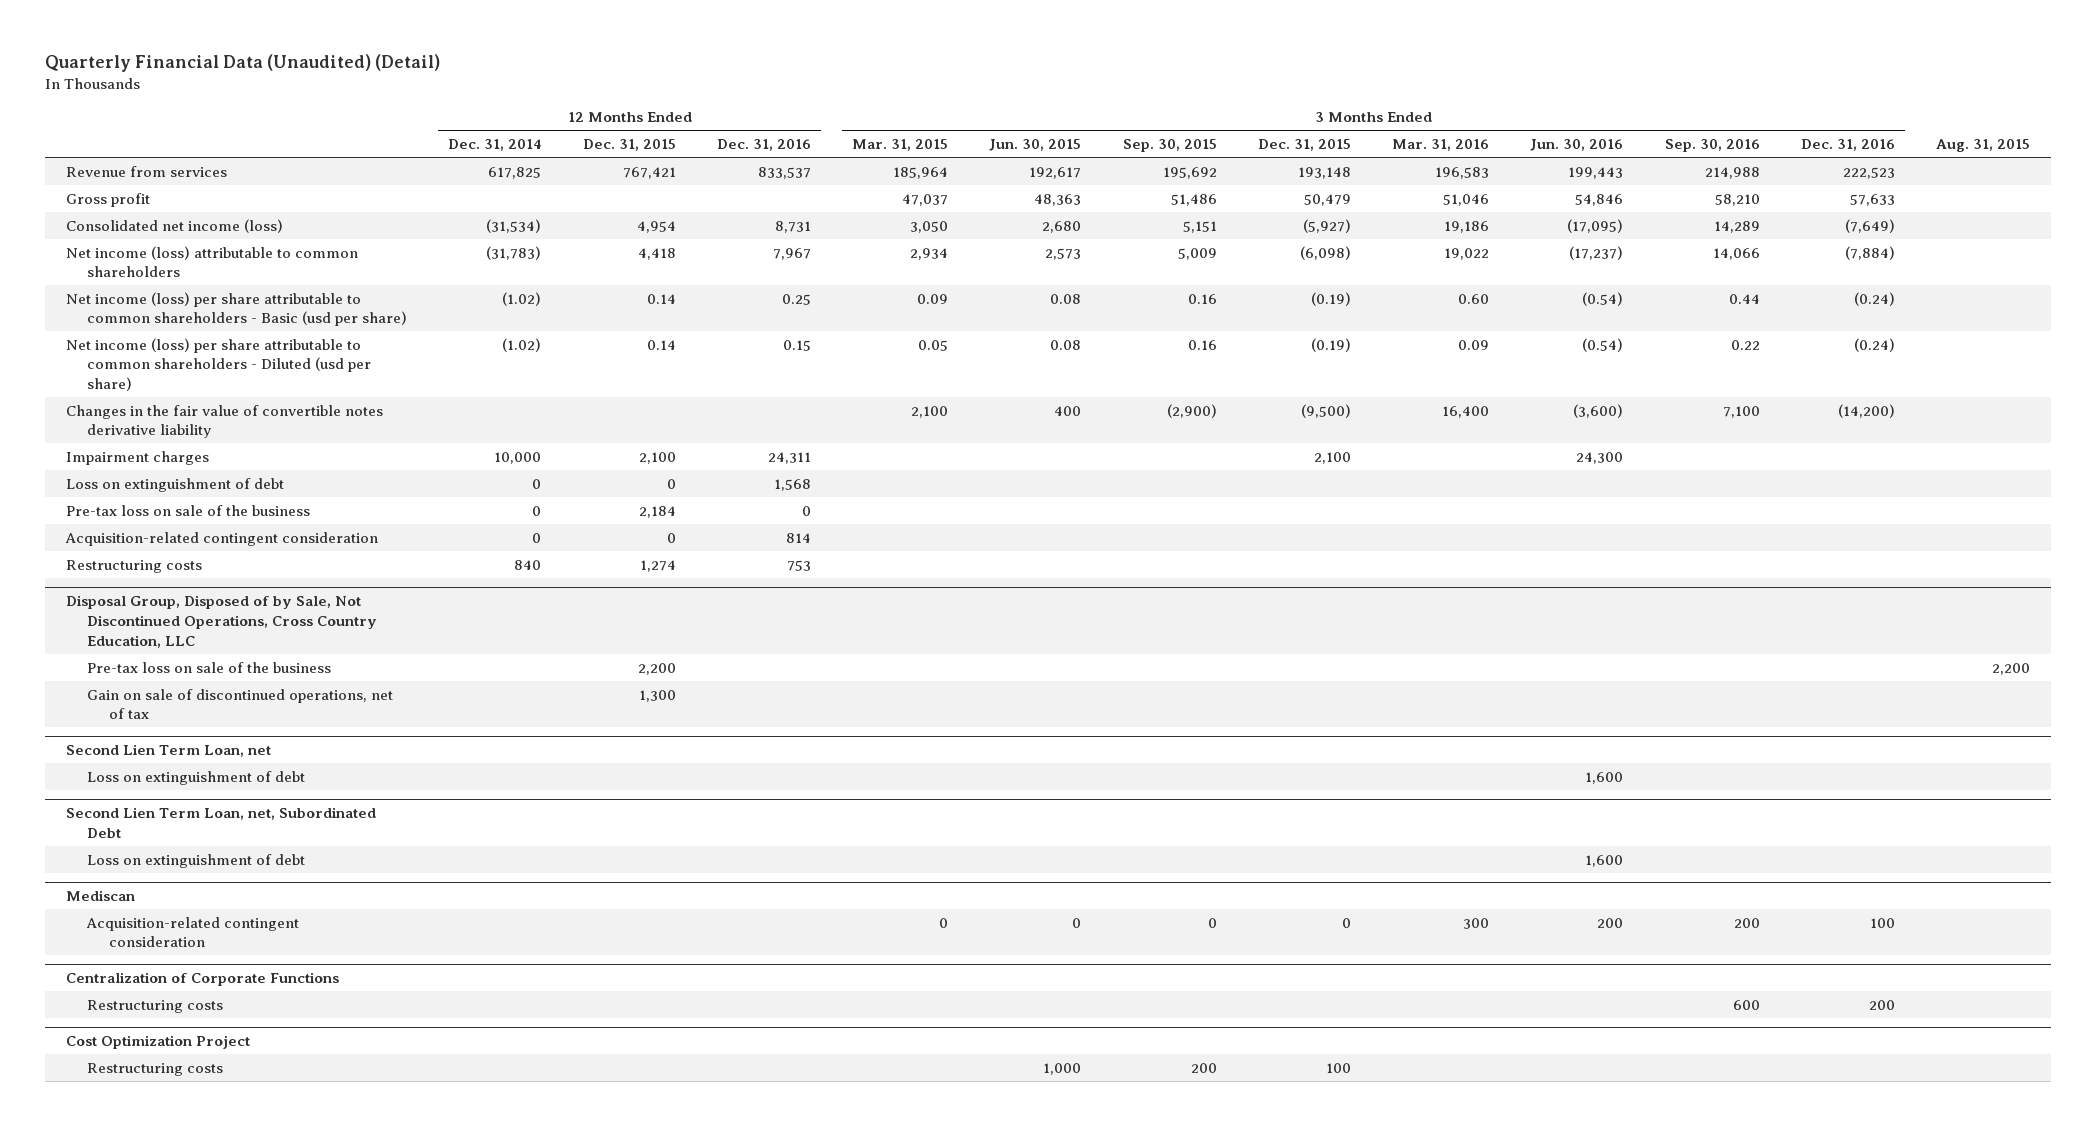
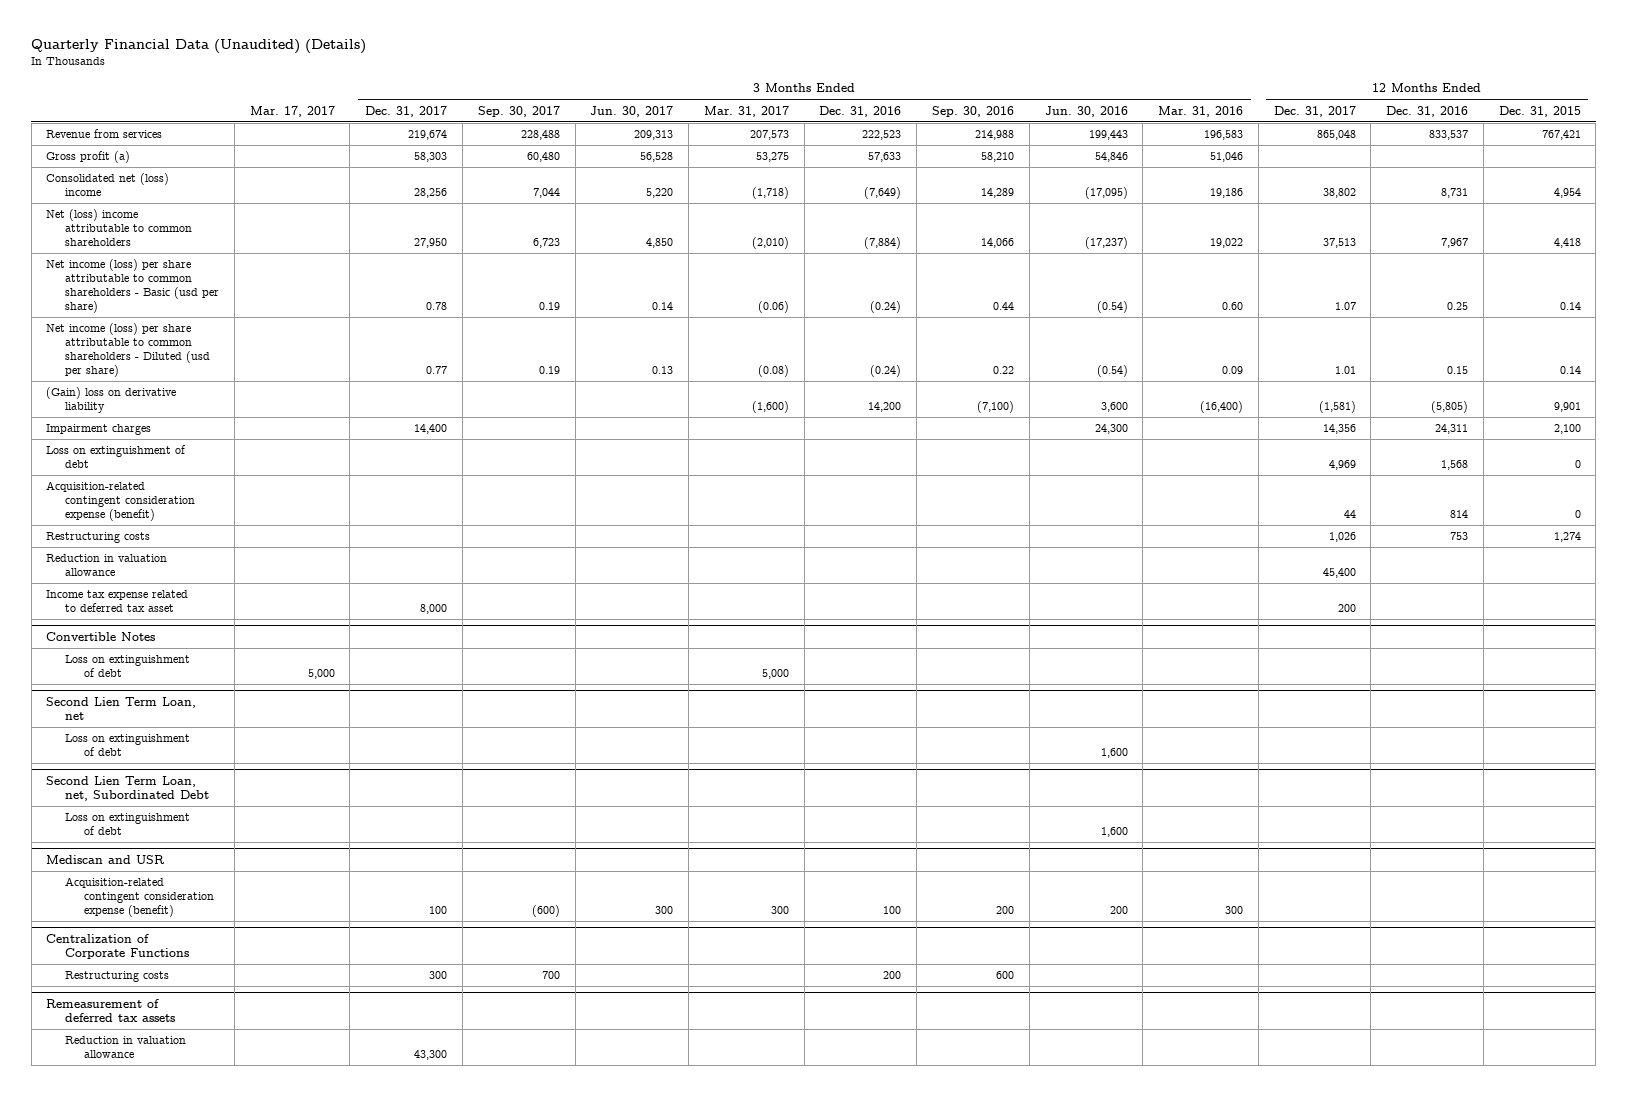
[44,54,440,73] Quarterly Financial Data (Unaudited) (Detail) -> [31,39,367,55] Quarterly Financial Data (Unaudited) (Details)
[448,139,542,152] Dec. 31, 2014 -> none
[852,139,949,152] Mar. 31, 2015 -> none
[989,139,1082,152] Jun. 30, 2015 -> none
[1122,139,1217,153] Sep. 30, 2015 -> none
[1257,139,1351,152] Dec. 31, 2015 -> none
[1936,139,2031,153] Aug. 31, 2015 -> none
none -> [249,105,335,117] Mar. 17, 2017
none -> [365,105,448,117] Dec. 31, 2017
none -> [477,105,560,117] Sep. 30, 2017
none -> [590,105,674,117] Jun. 30, 2017
none -> [703,105,789,117] Mar. 31, 2017
none -> [1273,105,1356,117] Dec. 31, 2017
[65,192,150,207] Gross profit -> [46,151,131,164] Gross profit (a)
[65,218,283,233] Consolidated net income (loss) -> [46,173,170,197] Consolidated net (loss) income
[65,245,358,278] Net income (loss) attributable to common shareholders -> [46,209,193,247] Net (loss) income attributable to common shareholders
[65,404,383,439] Changes in the fair value of convertible notes derivative liability -> none
none -> [46,387,177,414] (Gain) loss on derivative liability
[65,504,310,516] Pre-tax loss on sale of the business -> none
[64,531,378,546] Acquisition-related contingent consideration -> [46,481,196,522] Acquisition-related contingent consideration expense (benefit)
[65,595,378,648] Disposal Group, Disposed of by Sale, Not Discontinued Operations, Cross Country Education, LLC -> none
[87,661,332,673] Pre-tax loss on sale of the business -> none
[87,688,394,720] Gain on sale of discontinued operations, net of tax -> none
none -> [46,554,168,577] Reduction in valuation allowance
none -> [46,590,189,613] Income tax expense related to deferred tax asset
none -> [46,632,156,642] Convertible Notes
none -> [65,655,191,678] Loss on extinguishment of debt
[65,890,135,902] Mediscan -> none
[86,916,300,948] Acquisition-related contingent consideration -> none
none -> [46,855,166,865] Mediscan and USR
none -> [65,877,214,918] Acquisition-related contingent consideration expense (benefit)
[65,1035,250,1050] Cost Optimization Project -> none
[87,1062,224,1076] Restructuring costs -> none
none -> [46,999,176,1023] Remeasurement of deferred tax assets
none -> [65,1036,187,1059] Reduction in valuation allowance

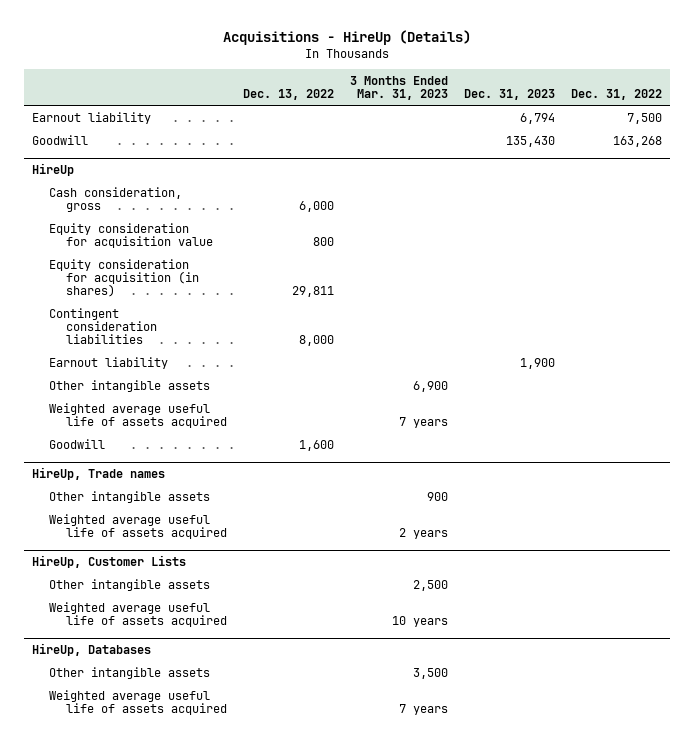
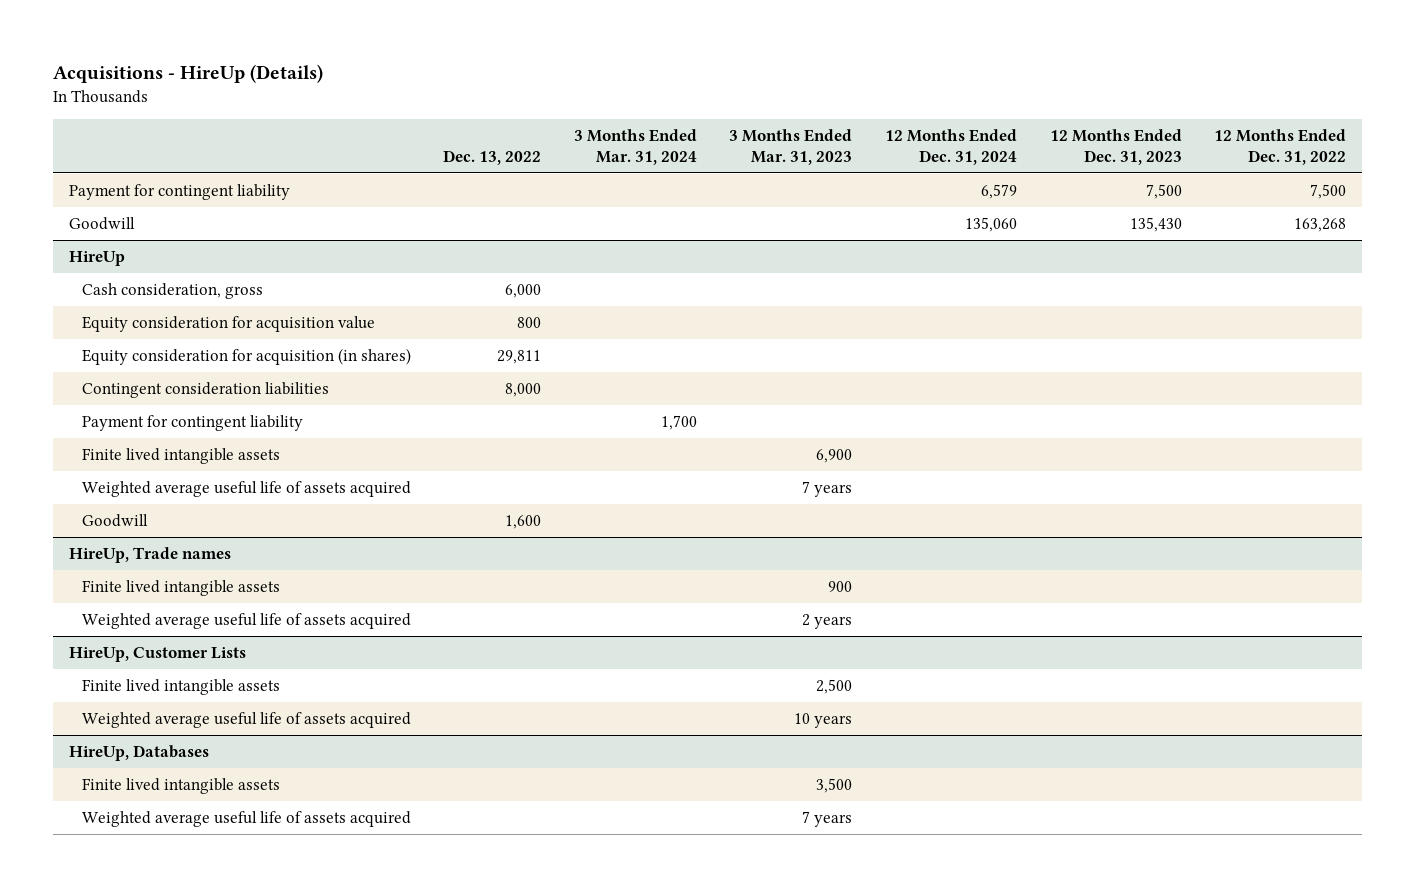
[463,89,555,101] Dec. 31, 2023 -> none
[570,89,662,101] Dec. 31, 2022 -> none
none -> [573,129,697,165] 3 Months Ended Mar. 31, 2024
none -> [884,129,1017,165] 12 Months Ended Dec. 31, 2024
none -> [1049,129,1182,165] 12 Months Ended Dec. 31, 2023
none -> [1214,129,1347,165] 12 Months Ended Dec. 31, 2022
[32,111,152,124] Earnout liability -> none
none -> [69,183,291,200] Payment for contingent liability
[49,356,169,369] Earnout liability -> none
none -> [81,414,303,431] Payment for contingent liability
[49,379,211,392] Other intangible assets -> [81,447,280,464] Finite lived intangible assets
[49,490,211,503] Other intangible assets -> [81,579,280,596] Finite lived intangible assets
[49,578,211,591] Other intangible assets -> [81,678,280,695] Finite lived intangible assets
[49,666,211,679] Other intangible assets -> [81,777,280,794] Finite lived intangible assets

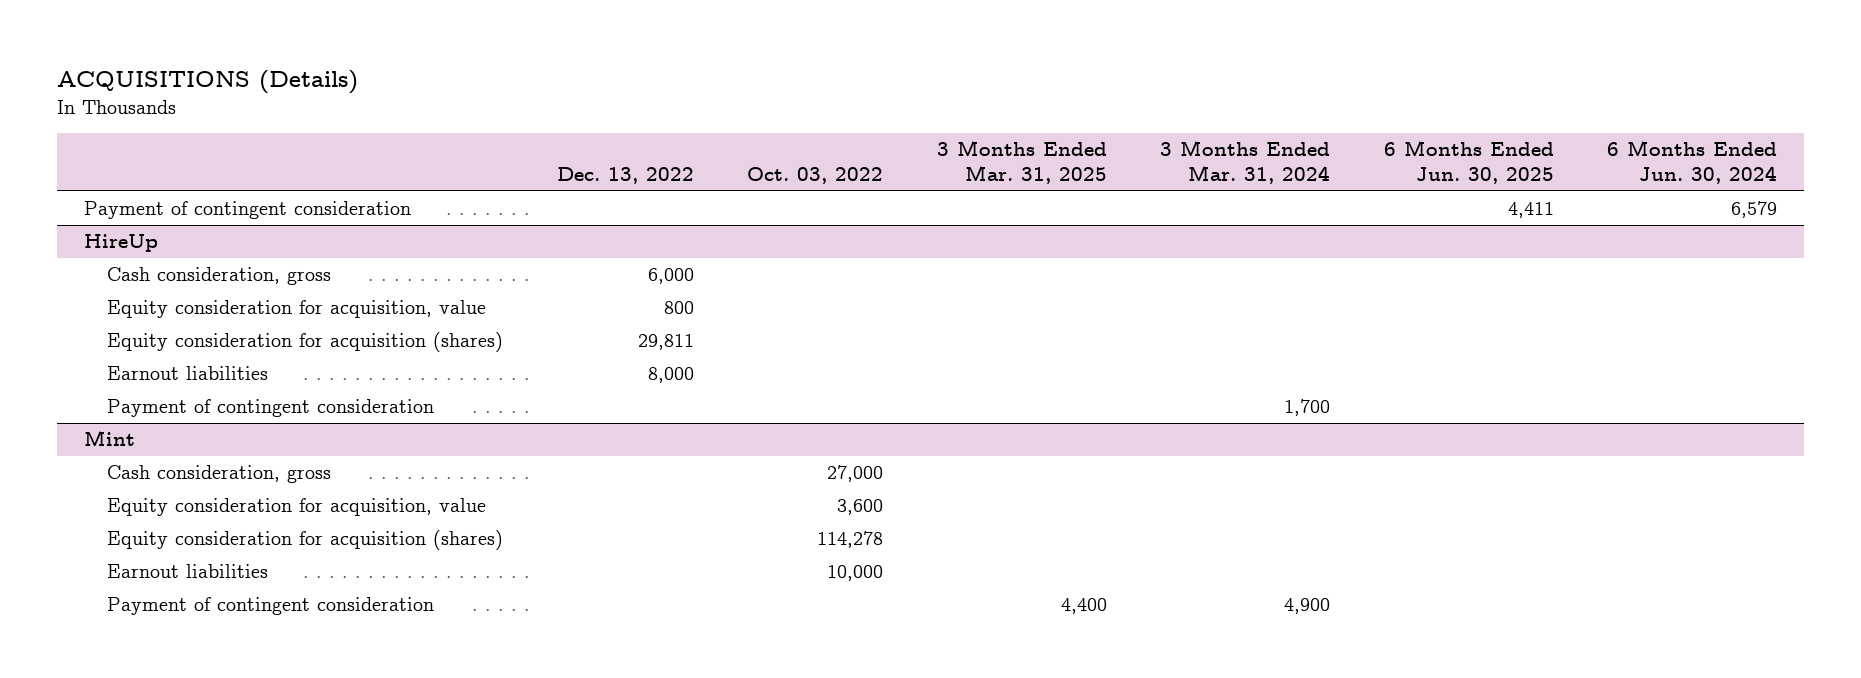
[53,64,324,84] Acquisitions - HireUp (Details) -> [57,70,359,95] ACQUISITIONS (Details)
[729,129,853,165] 3 Months Ended Mar. 31, 2023 -> none
[884,129,1017,165] 12 Months Ended Dec. 31, 2024 -> none
[1049,129,1182,165] 12 Months Ended Dec. 31, 2023 -> none
[1214,129,1347,165] 12 Months Ended Dec. 31, 2022 -> none
none -> [747,166,884,184] Oct. 03, 2022
none -> [936,140,1107,184] 3 Months Ended Mar. 31, 2025
none -> [1383,140,1554,184] 6 Months Ended Jun. 30, 2025
none -> [1607,140,1778,184] 6 Months Ended Jun. 30, 2024
[69,216,136,230] Goodwill -> none
[69,183,291,200] Payment for contingent liability -> [83,201,411,220] Payment of contingent consideration
[81,447,280,464] Finite lived intangible assets -> none
[81,480,411,497] Weighted average useful life of assets acquired -> none
[81,513,148,527] Goodwill -> none
[69,546,232,563] HireUp, Trade names -> none
[81,579,280,596] Finite lived intangible assets -> none
[81,612,411,629] Weighted average useful life of assets acquired -> none
[69,646,247,662] HireUp, Customer Lists -> none
[81,678,280,695] Finite lived intangible assets -> none
[81,711,411,728] Weighted average useful life of assets acquired -> none
[69,744,210,761] HireUp, Databases -> none
[81,777,280,794] Finite lived intangible assets -> none
[81,810,411,827] Weighted average useful life of assets acquired -> none
[81,315,375,332] Equity consideration for acquisition value -> [107,300,487,319] Equity consideration for acquisition, value
[81,347,411,365] Equity consideration for acquisition (in shares) -> [107,332,504,353] Equity consideration for acquisition (shares)
[81,381,329,398] Contingent consideration liabilities -> [107,366,269,381] Earnout liabilities
[81,414,303,431] Payment for contingent liability -> [107,399,435,418] Payment of contingent consideration
none -> [83,430,135,447] Mint
none -> [107,465,332,484] Cash consideration, gross
none -> [107,498,487,517] Equity consideration for acquisition, value
none -> [107,530,504,551] Equity consideration for acquisition (shares)
none -> [107,564,269,579] Earnout liabilities
none -> [107,597,435,616] Payment of contingent consideration

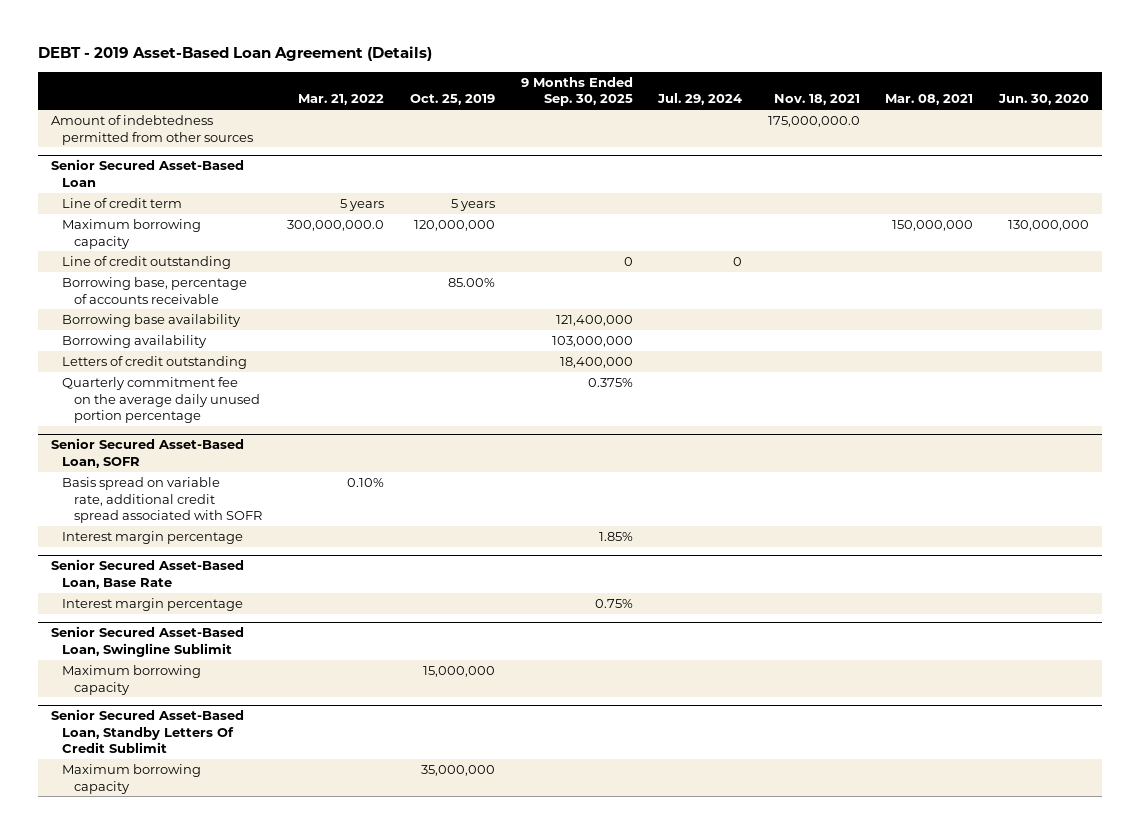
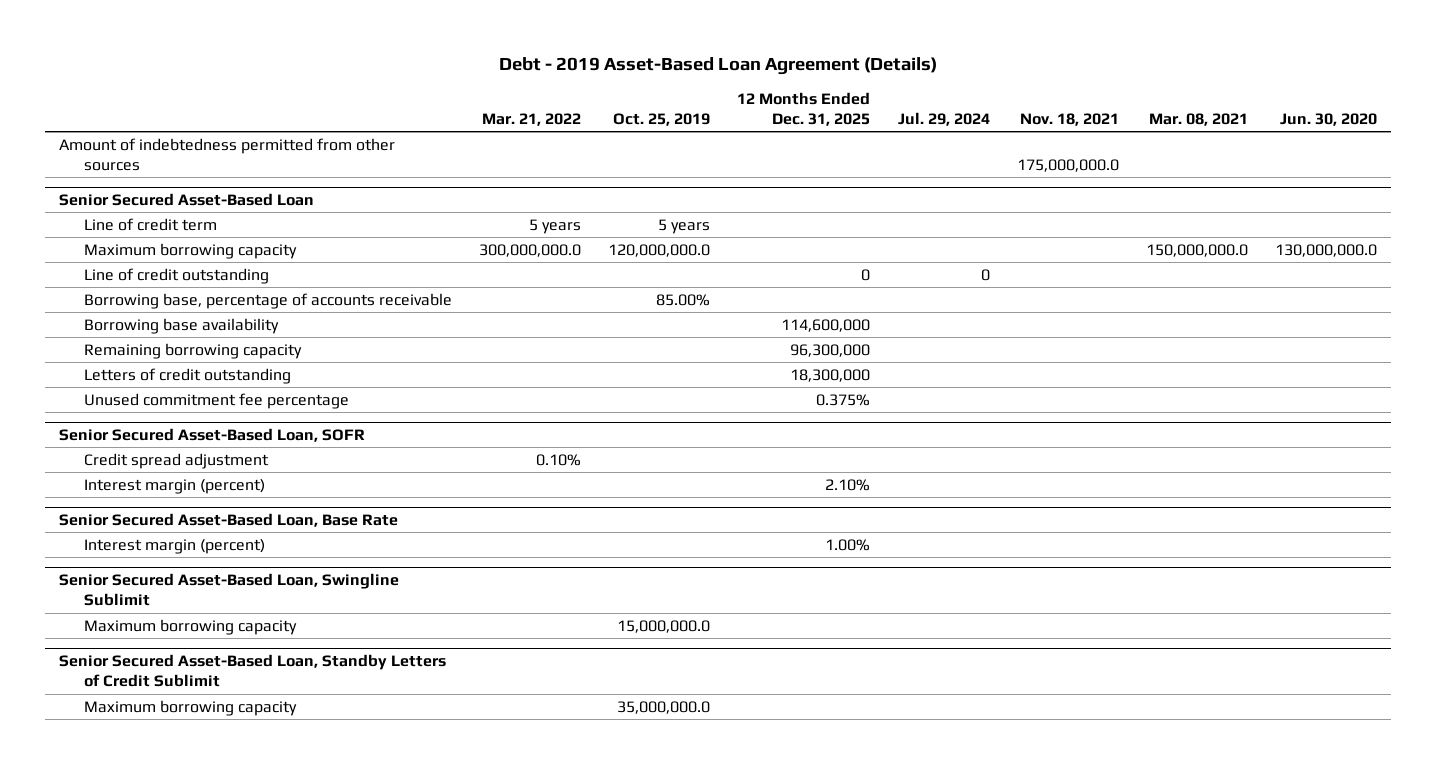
[38,46,433,62] DEBT - 2019 Asset-Based Loan Agreement (Details) -> [499,57,938,76] Debt - 2019 Asset-Based Loan Agreement (Details)
[520,76,633,107] 9 Months Ended Sep. 30, 2025 -> none
none -> [737,91,871,127] 12 Months Ended Dec. 31, 2025
[413,220,495,232] 120,000,000 -> [608,243,711,257] 120,000,000.0
[892,220,974,232] 150,000,000 -> [1146,243,1249,257] 150,000,000.0
[1007,220,1089,232] 130,000,000 -> [1275,243,1378,257] 130,000,000.0
[62,335,208,349] Borrowing availability -> [83,342,302,359] Remaining borrowing capacity
[62,377,260,424] Quarterly commitment fee on the average daily unused portion percentage -> [83,392,349,409] Unused commitment fee percentage
[62,477,262,524] Basis spread on variable rate, additional credit spread associated with SOFR -> [83,452,269,469] Credit spread adjustment
[62,531,244,545] Interest margin percentage -> [83,478,265,494] Interest margin (percent)
[62,598,244,612] Interest margin percentage -> [83,538,265,554] Interest margin (percent)
[422,666,495,678] 15,000,000 -> [617,619,711,633] 15,000,000.0
[50,709,244,754] Senior Secured Asset-Based Loan, Standby Letters Of Credit Sublimit -> [58,653,446,688] Senior Secured Asset-Based Loan, Standby Letters of Credit Sublimit
[420,765,495,777] 35,000,000 -> [617,700,711,714] 35,000,000.0

